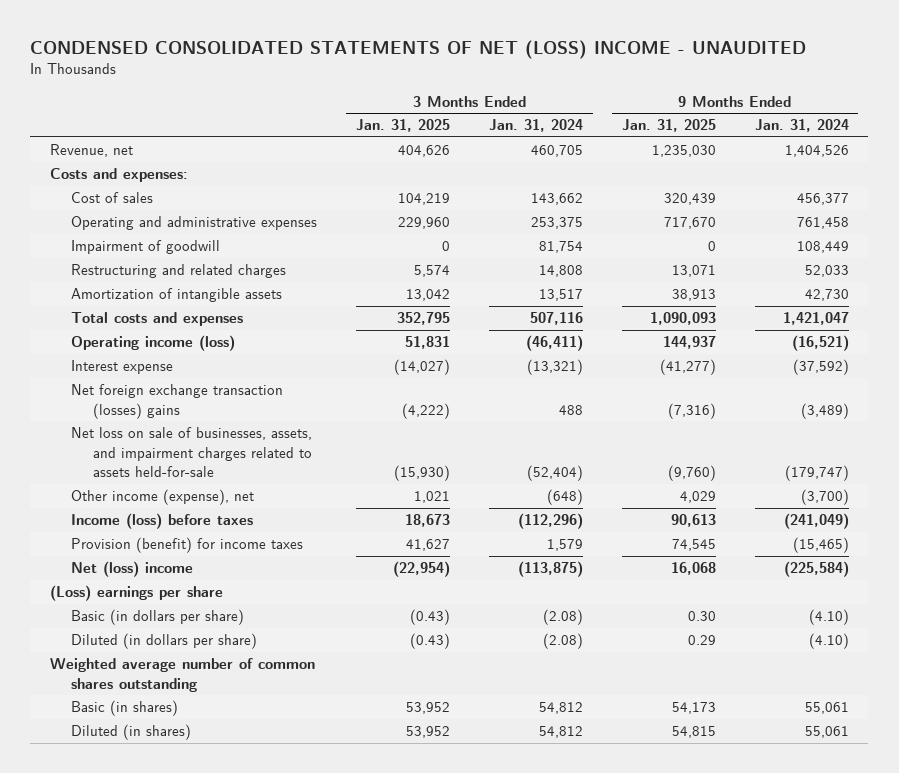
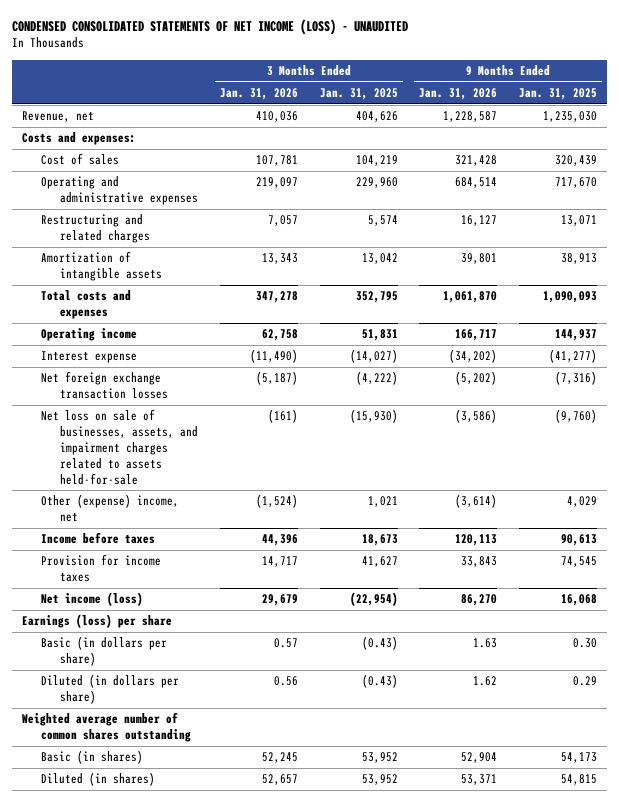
[30,40,807,60] CONDENSED CONSOLIDATED STATEMENTS OF NET (LOSS) INCOME - UNAUDITED -> [11,18,408,35] CONDENSED CONSOLIDATED STATEMENTS OF NET INCOME (LOSS) - UNAUDITED
[488,119,583,133] Jan. 31, 2024 -> none
[754,119,849,133] Jan. 31, 2024 -> none
none -> [219,88,298,101] Jan. 31, 2026
none -> [419,88,498,101] Jan. 31, 2026
[71,240,221,255] Impairment of goodwill -> none
[71,335,236,352] Operating income (loss) -> [41,328,138,342] Operating income
[71,384,284,419] Net foreign exchange transaction (losses) gains -> [41,371,169,400] Net foreign exchange transaction losses
[71,489,255,506] Other income (expense), net -> [41,494,180,523] Other (expense) income, net
[71,513,254,530] Income (loss) before taxes -> [41,532,156,545] Income before taxes
[71,537,304,554] Provision (benefit) for income taxes -> [41,554,162,583] Provision for income taxes
[71,561,194,578] Net (loss) income -> [41,592,144,607] Net income (loss)
[49,585,223,602] (Loss) earnings per share -> [22,614,173,629] Earnings (loss) per share

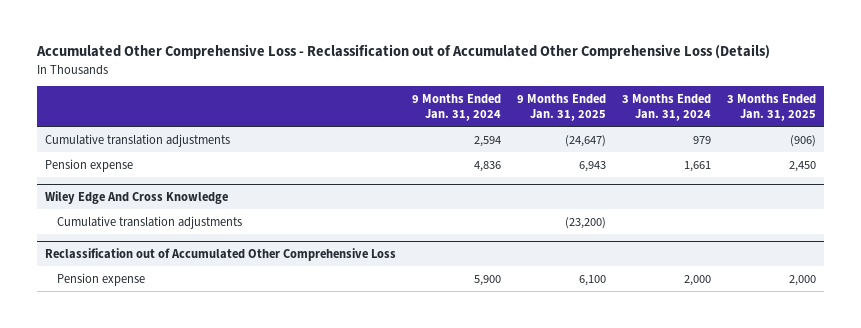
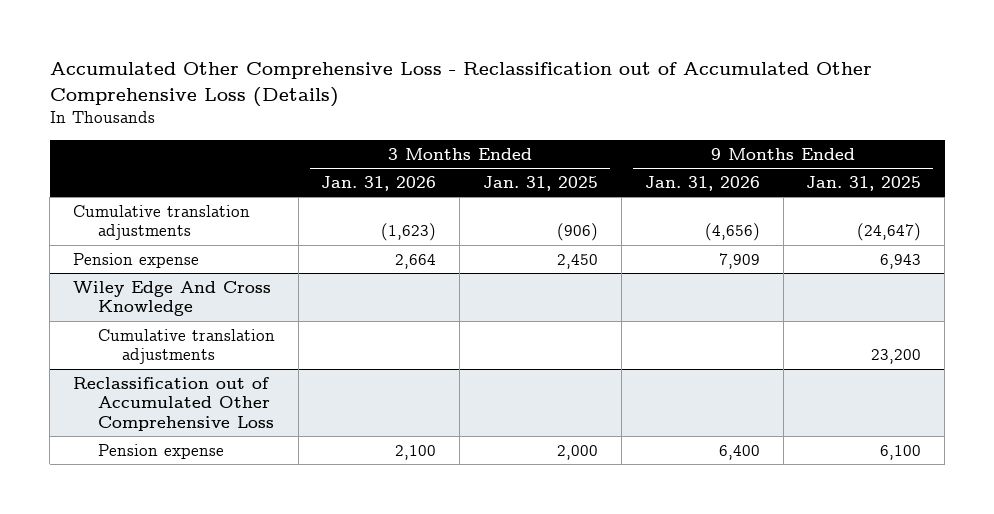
[411,93,501,122] 9 Months Ended Jan. 31, 2024 -> none
[622,93,712,122] 3 Months Ended Jan. 31, 2024 -> none
none -> [321,175,437,191] Jan. 31, 2026
none -> [644,175,760,191] Jan. 31, 2026
[565,216,607,229] (23,200) -> [871,349,922,365] 23,200

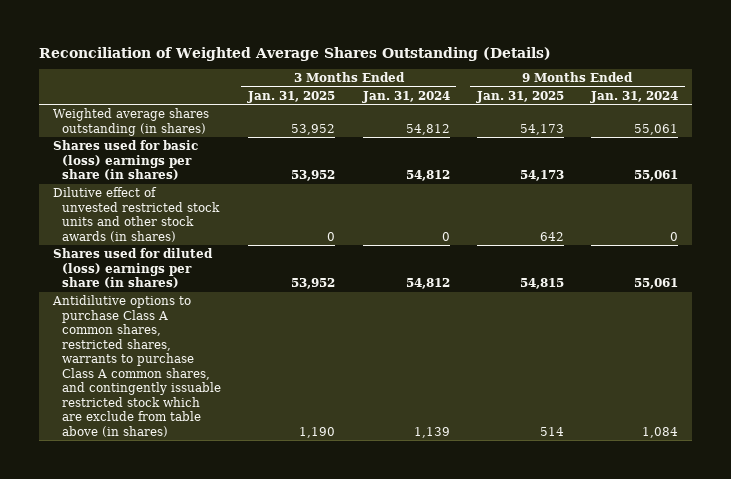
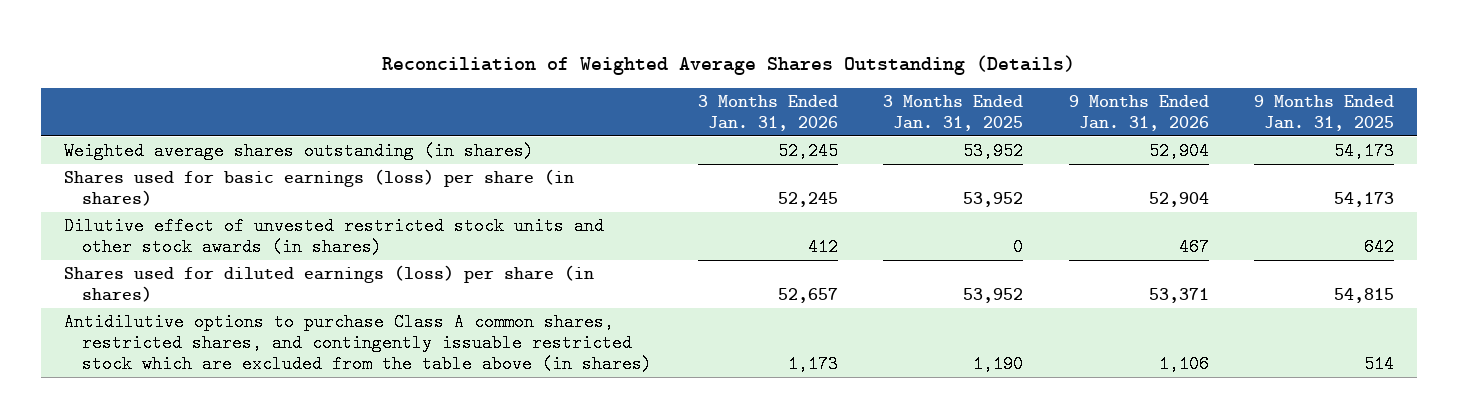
[361,90,450,103] Jan. 31, 2024 -> none
[590,90,679,103] Jan. 31, 2024 -> none
none -> [697,94,838,131] 3 Months Ended Jan. 31, 2026
none -> [1068,94,1209,131] 9 Months Ended Jan. 31, 2026
[53,140,199,181] Shares used for basic (loss) earnings per share (in shares) -> [63,168,574,207] Shares used for basic earnings (loss) per share (in shares)
[53,248,214,289] Shares used for diluted (loss) earnings per share (in shares) -> [63,264,594,303] Shares used for diluted earnings (loss) per share (in shares)
[52,295,221,437] Antidilutive options to purchase Class A common shares, restricted shares, warrants to purchase Class A common shares, and contingently issuable restricted stock which are exclude from table above (in shares) -> [63,312,653,374] Antidilutive options to purchase Class A common shares, restricted shares, and contingently issuable restricted stock which are excluded from the table above (in shares)

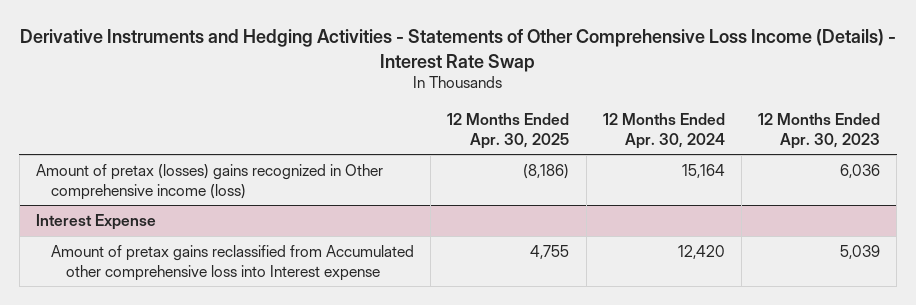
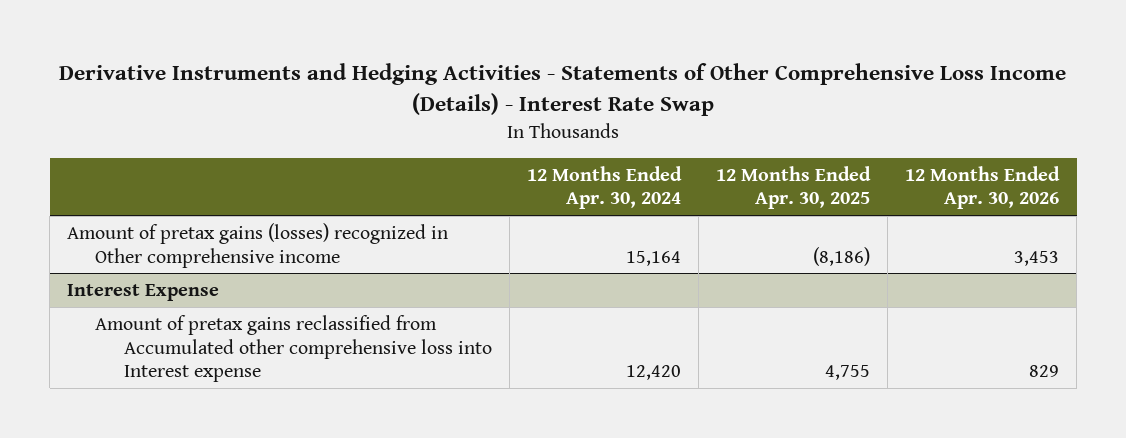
[758,113,881,149] 12 Months Ended Apr. 30, 2023 -> none
none -> [905,165,1061,210] 12 Months Ended Apr. 30, 2026
[36,164,384,200] Amount of pretax (losses) gains recognized in Other comprehensive income (loss) -> [67,223,449,268] Amount of pretax gains (losses) recognized in Other comprehensive income

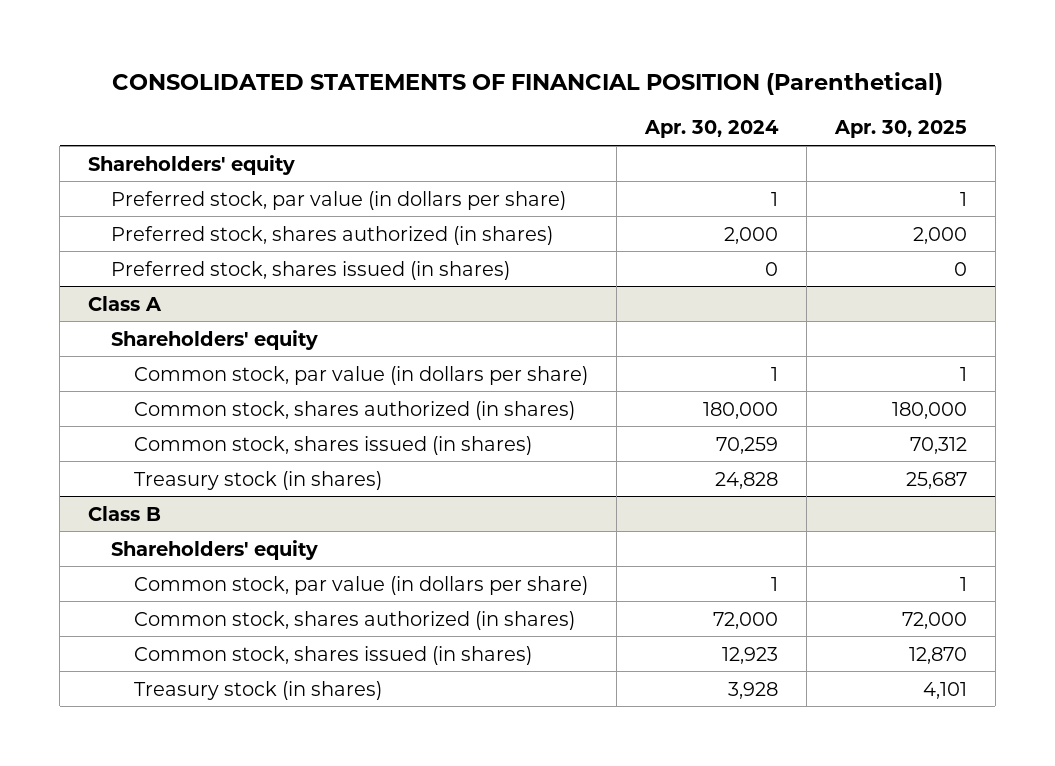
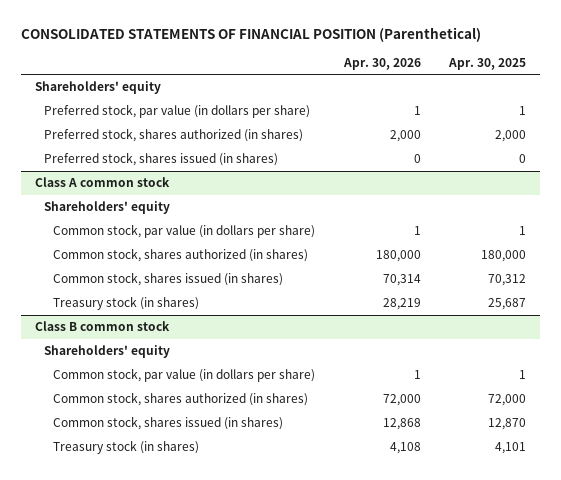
[644,120,780,139] Apr. 30, 2024 -> none
none -> [342,57,421,70] Apr. 30, 2026
[88,295,163,311] Class A -> [34,177,170,188] Class A common stock
[88,505,162,521] Class B -> [34,321,170,332] Class B common stock

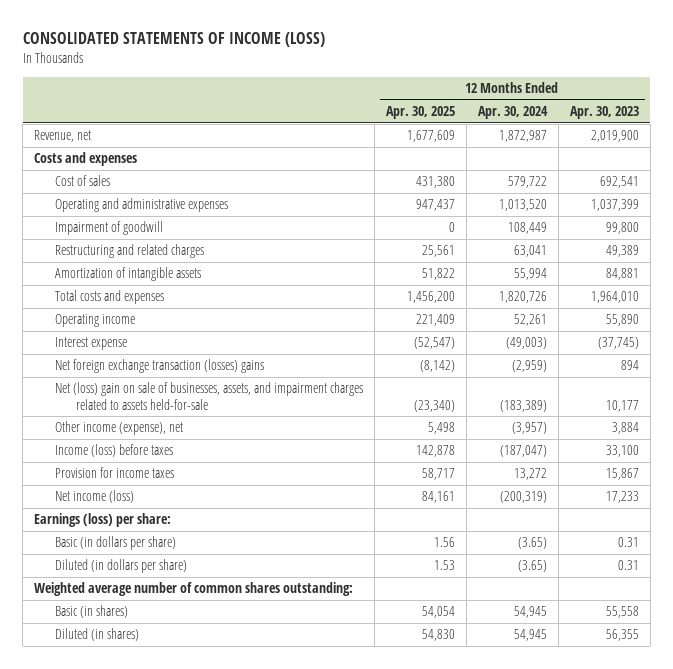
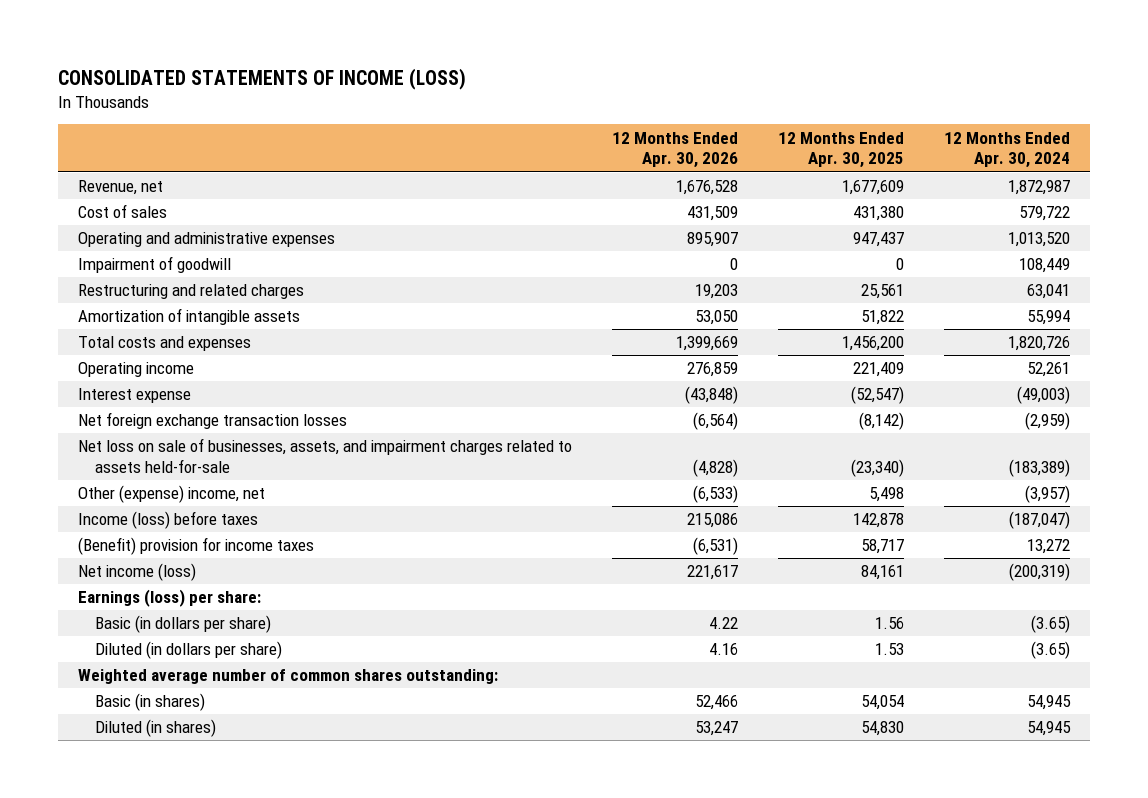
[569,106,639,120] Apr. 30, 2023 -> none
none -> [612,131,739,169] 12 Months Ended Apr. 30, 2026
[34,152,138,167] Costs and expenses -> none
[55,359,265,374] Net foreign exchange transaction (losses) gains -> [78,412,348,430] Net foreign exchange transaction losses
[55,382,364,410] Net (loss) gain on sale of businesses, assets, and impairment charges related to assets held-for-sale -> [78,438,573,473] Net loss on sale of businesses, assets, and impairment charges related to assets held-for-sale
[55,421,184,436] Other income (expense), net -> [78,485,266,504] Other (expense) income, net
[55,467,175,479] Provision for income taxes -> [78,537,315,556] (Benefit) provision for income taxes

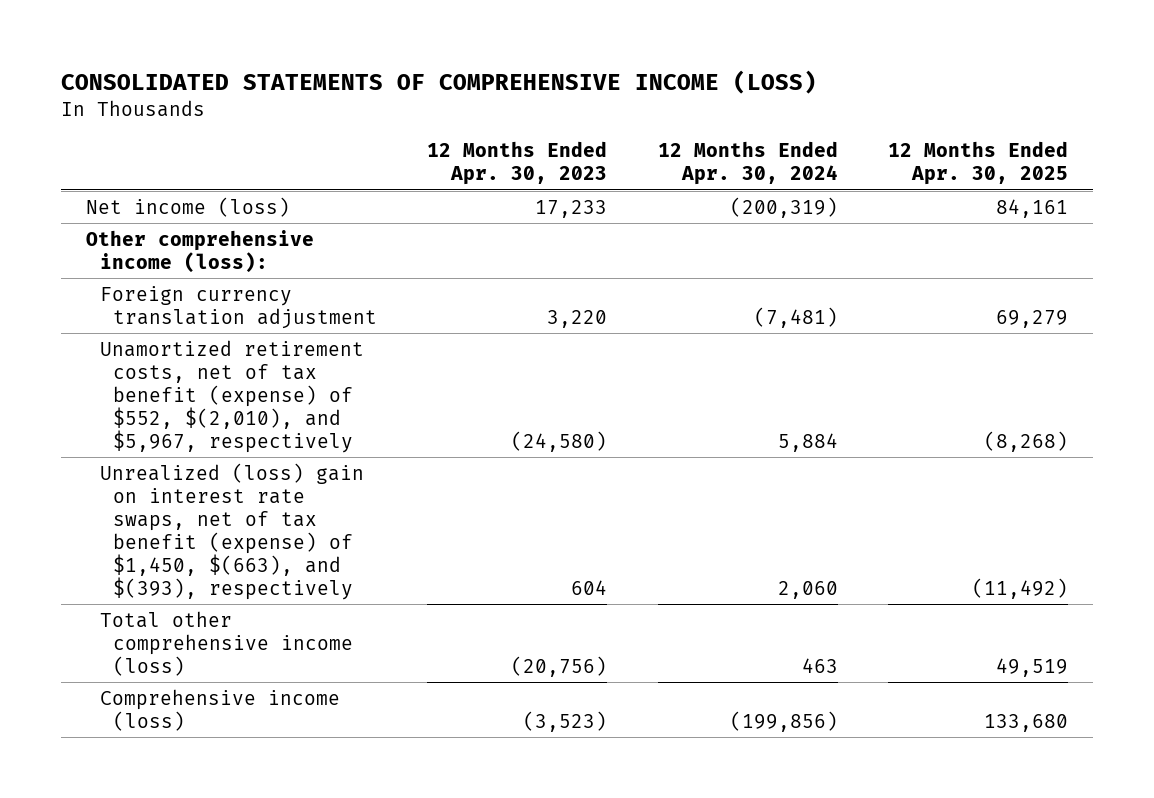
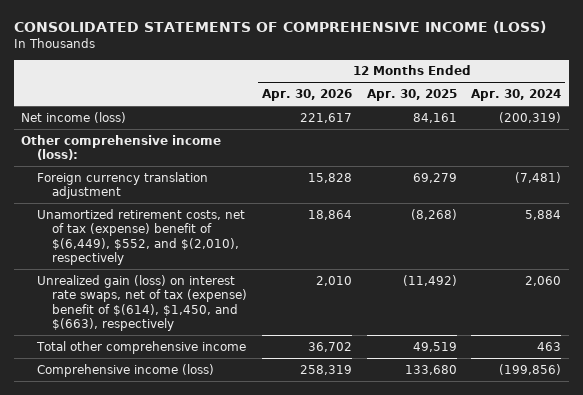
[427,141,608,186] 12 Months Ended Apr. 30, 2023 -> none
none -> [261,89,352,102] Apr. 30, 2026
[99,339,364,453] Unamortized retirement costs, net of tax benefit (expense) of $552, $(2,010), and $5,967, respectively -> [36,208,245,265] Unamortized retirement costs, net of tax (expense) benefit of $(6,449), $552, and $(2,010), respectively
[99,462,364,600] Unrealized (loss) gain on interest rate swaps, net of tax benefit (expense) of $1,450, $(663), and $(393), respectively -> [36,274,247,331] Unrealized gain (loss) on interest rate swaps, net of tax (expense) benefit of $(614), $1,450, and $(663), respectively
[99,610,354,676] Total other comprehensive income (loss) -> [35,340,246,354] Total other comprehensive income

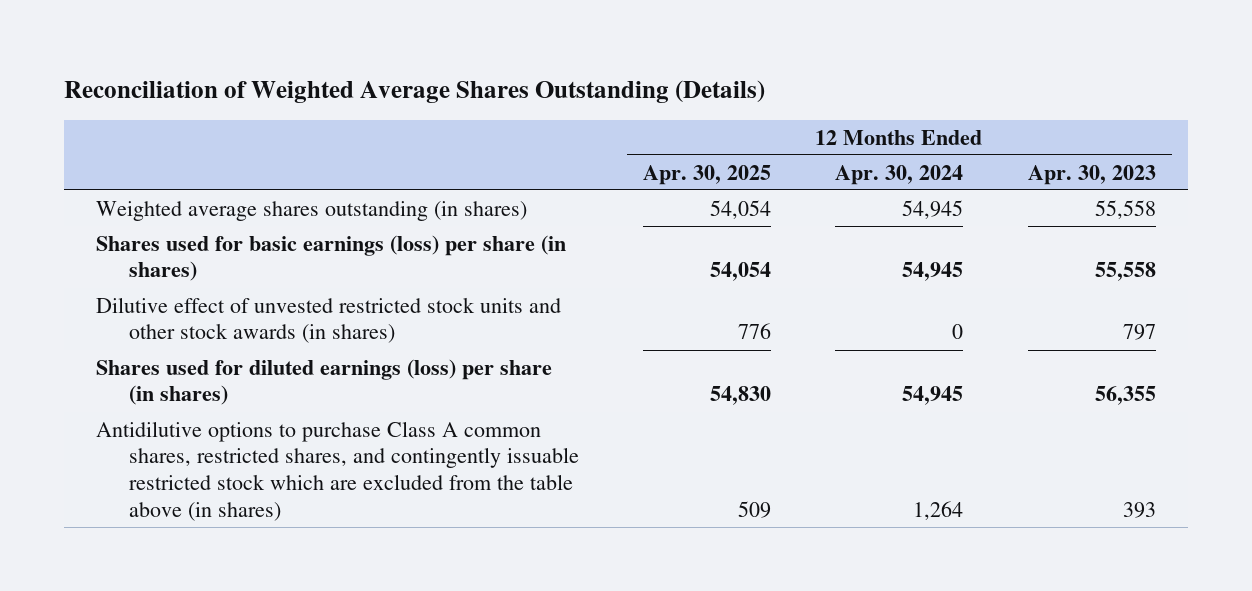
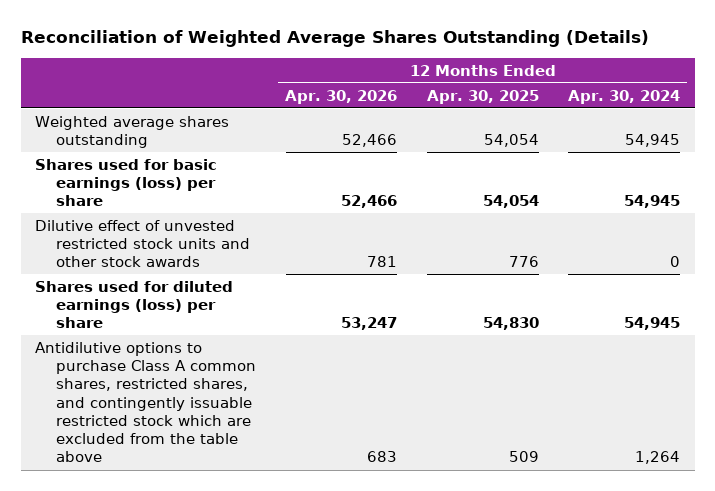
[1027,164,1156,185] Apr. 30, 2023 -> none
none -> [285,89,398,104] Apr. 30, 2026
[96,200,528,221] Weighted average shares outstanding (in shares) -> [35,115,230,149] Weighted average shares outstanding
[96,234,567,282] Shares used for basic earnings (loss) per share (in shares) -> [35,158,218,207] Shares used for basic earnings (loss) per share
[96,296,562,344] Dilutive effect of unvested restricted stock units and other stock awards (in shares) -> [35,219,251,268] Dilutive effect of unvested restricted stock units and other stock awards
[96,358,553,406] Shares used for diluted earnings (loss) per share (in shares) -> [35,280,234,329] Shares used for diluted earnings (loss) per share
[96,420,580,521] Antidilutive options to purchase Class A common shares, restricted shares, and contingently issuable restricted stock which are excluded from the table above (in shares) -> [35,341,257,463] Antidilutive options to purchase Class A common shares, restricted shares, and contingently issuable restricted stock which are excluded from the table above

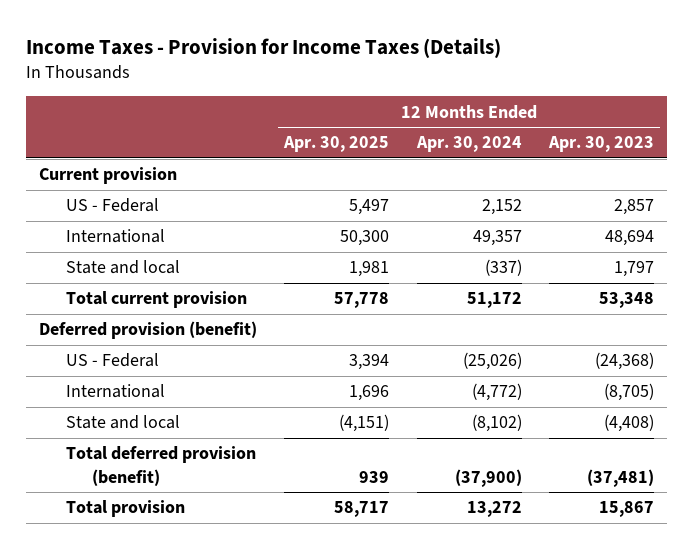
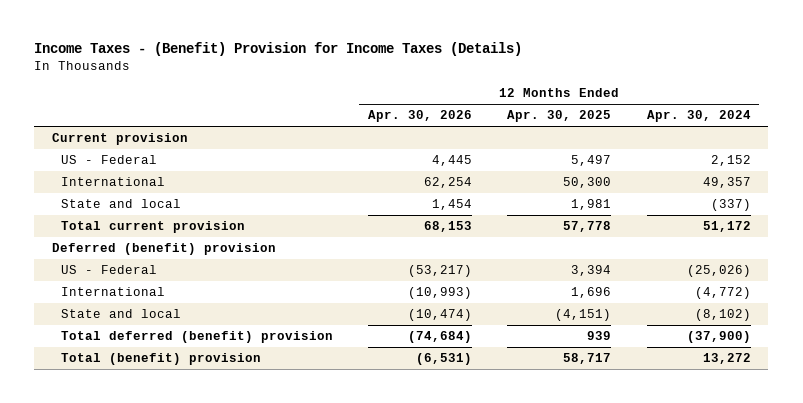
[25,37,501,58] Income Taxes - Provision for Income Taxes (Details) -> [34,42,523,57] Income Taxes - (Benefit) Provision for Income Taxes (Details)
[547,136,654,153] Apr. 30, 2023 -> none
none -> [368,110,473,123] Apr. 30, 2026
[39,321,258,340] Deferred provision (benefit) -> [52,242,277,255] Deferred (benefit) provision
[65,446,256,486] Total deferred provision (benefit) -> [60,330,333,343] Total deferred (benefit) provision
[65,500,185,518] Total provision -> [60,352,261,365] Total (benefit) provision

